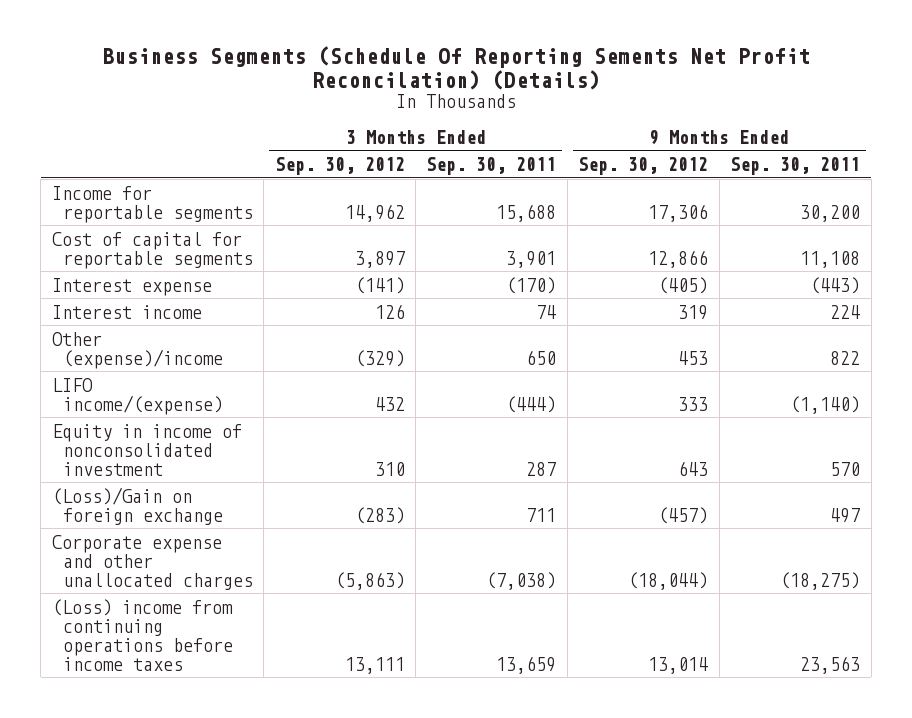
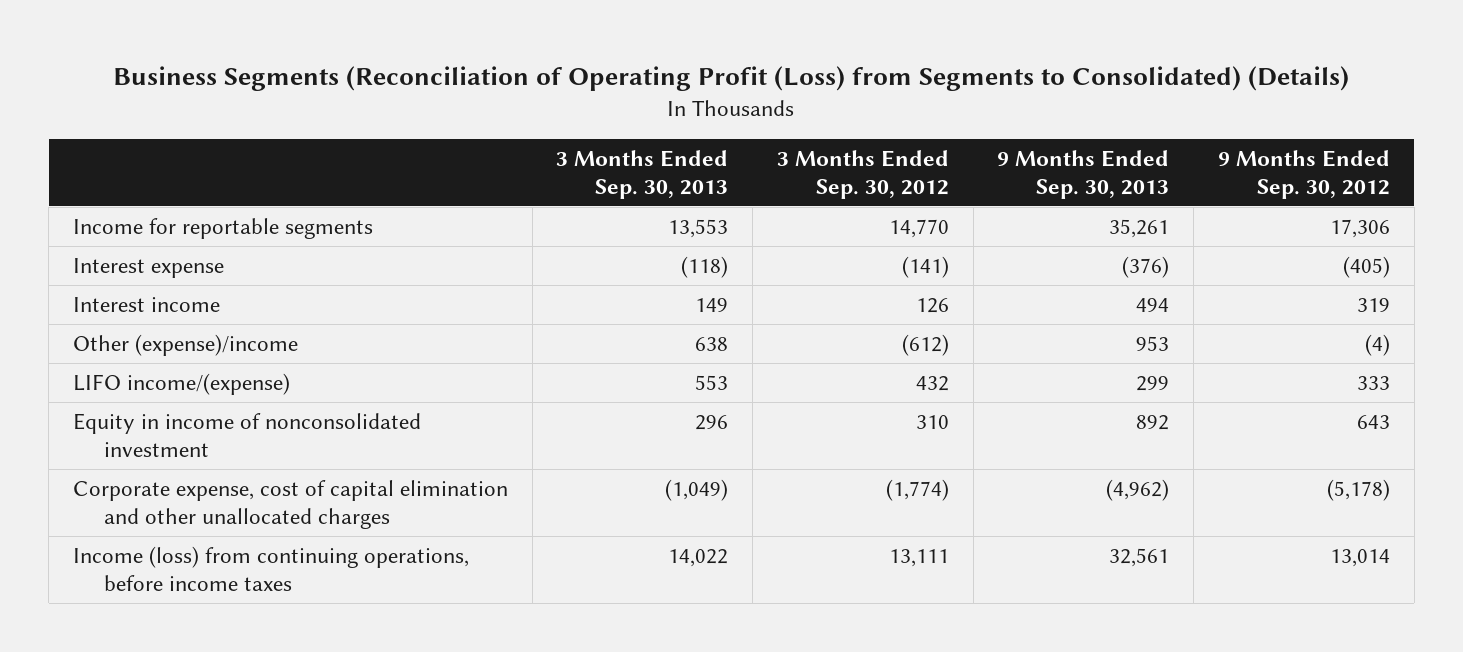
[102,46,811,90] Business Segments (Schedule Of Reporting Sements Net Profit Reconcilation) (Details) -> [113,65,1350,91] Business Segments (Reconciliation of Operating Profit (Loss) from Segments to Consolidated) (Details)
[426,157,557,176] Sep. 30, 2011 -> none
[730,157,861,176] Sep. 30, 2011 -> none
none -> [556,149,729,199] 3 Months Ended Sep. 30, 2013
none -> [997,149,1170,199] 9 Months Ended Sep. 30, 2013
[51,231,253,269] Cost of capital for reportable segments -> none
[344,203,405,222] 14,962 -> [888,218,949,238] 14,770
[354,349,405,367] (329) -> [901,333,949,356] (612)
[678,350,709,365] 453 -> [1364,333,1390,356] (4)
[51,486,223,525] (Loss)/Gain on foreign exchange -> none
[51,534,253,590] Corporate expense and other unallocated charges -> [72,479,508,530] Corporate expense, cost of capital elimination and other unallocated charges
[334,571,405,590] (5,863) -> [885,478,949,501] (1,774)
[628,571,709,590] (18,044) -> [1326,478,1390,501] (5,178)
[51,598,233,671] (Loss) income from continuing operations before income taxes -> [72,545,469,592] Income (loss) from continuing operations, before income taxes

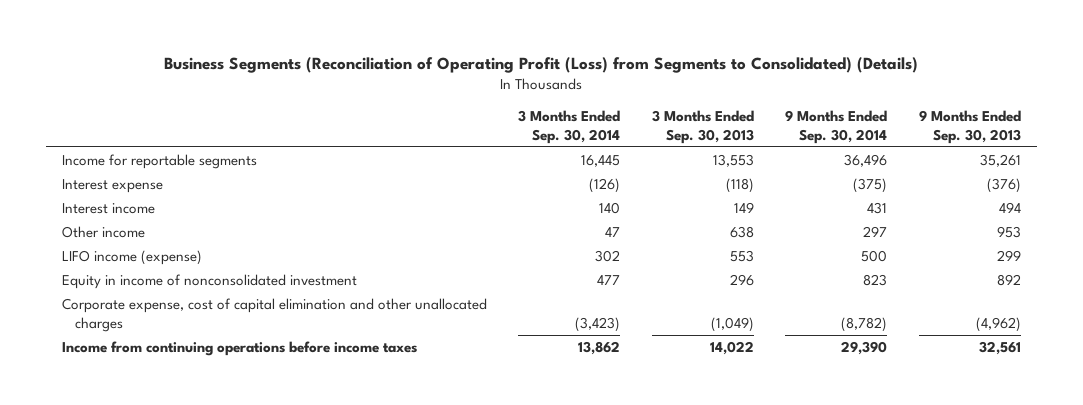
[776,149,949,199] 3 Months Ended Sep. 30, 2012 -> none
[1217,149,1390,199] 9 Months Ended Sep. 30, 2012 -> none
none -> [518,109,621,144] 3 Months Ended Sep. 30, 2014
none -> [785,109,888,144] 9 Months Ended Sep. 30, 2014
[72,333,298,356] Other (expense)/income -> [61,226,145,239] Other income
[72,372,290,395] LIFO income/(expense) -> [61,250,202,266] LIFO income (expense)
[72,545,469,592] Income (loss) from continuing operations, before income taxes -> [61,341,417,357] Income from continuing operations before income taxes

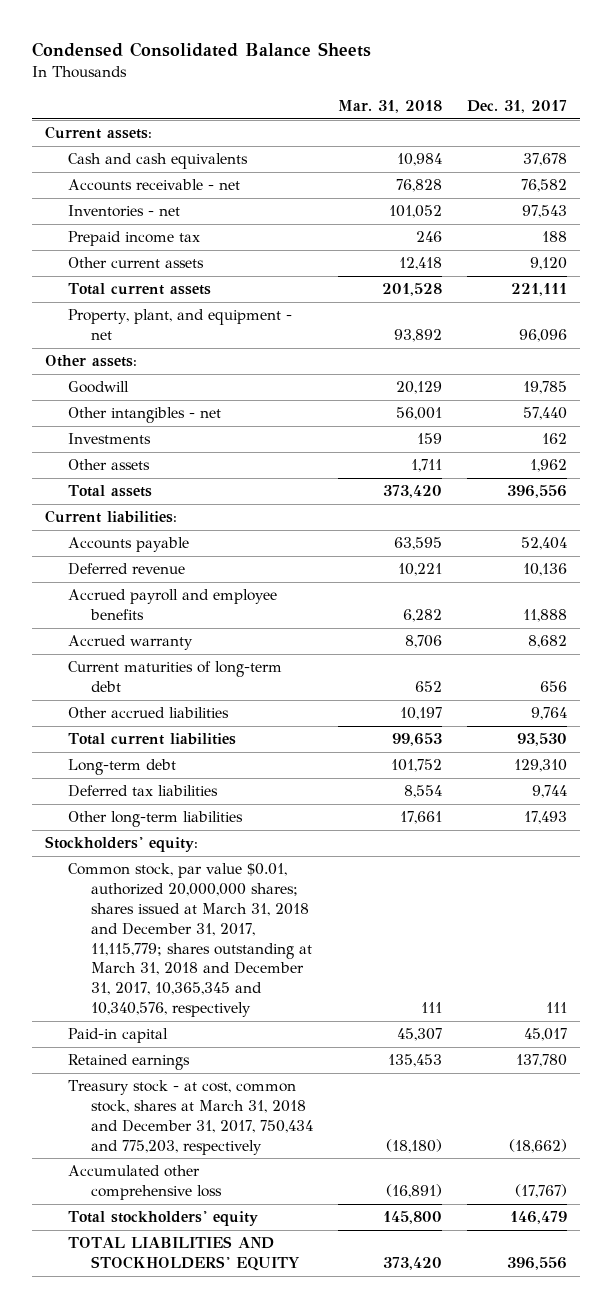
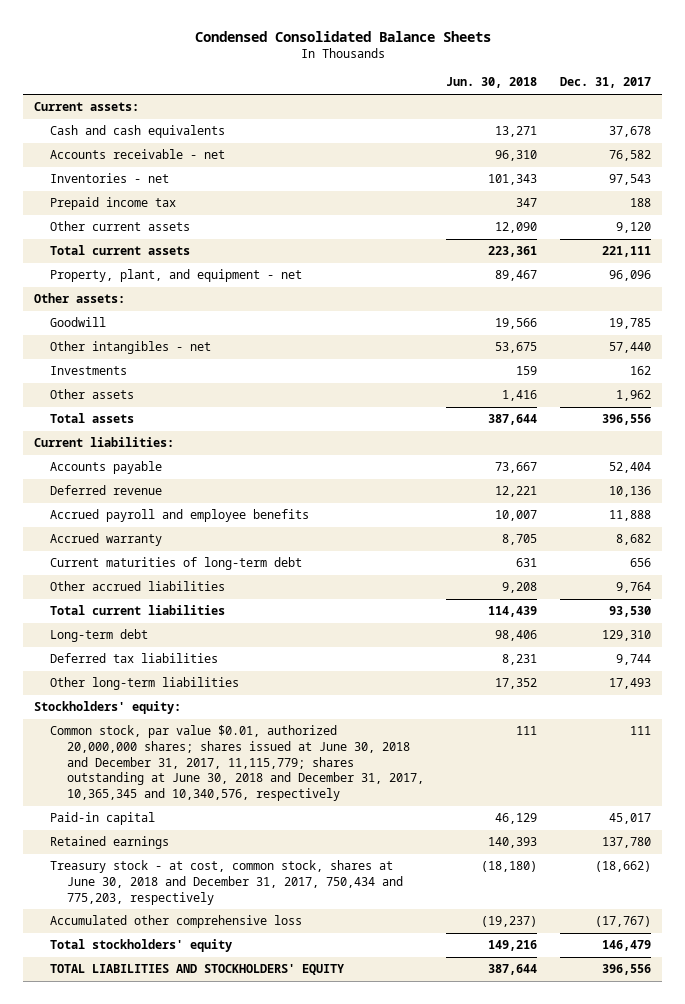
[337,100,442,114] Mar. 31, 2018 -> none
none -> [446,77,538,89] Jun. 30, 2018
[67,863,312,1018] Common stock, par value $0.01, authorized 20,000,000 shares; shares issued at March 31, 2018 and December 31, 2017, 11,115,779; shares outstanding at March 31, 2018 and December 31, 2017, 10,365,345 and 10,340,576, respectively -> [50,725,424,801] Common stock, par value $0.01, authorized 20,000,000 shares; shares issued at June 30, 2018 and December 31, 2017, 11,115,779; shares outstanding at June 30, 2018 and December 31, 2017, 10,365,345 and 10,340,576, respectively
[67,1080,313,1155] Treasury stock - at cost, common stock, shares at March 31, 2018 and December 31, 2017, 750,434 and 775,203, respectively -> [50,860,403,905] Treasury stock - at cost, common stock, shares at June 30, 2018 and December 31, 2017, 750,434 and 775,203, respectively

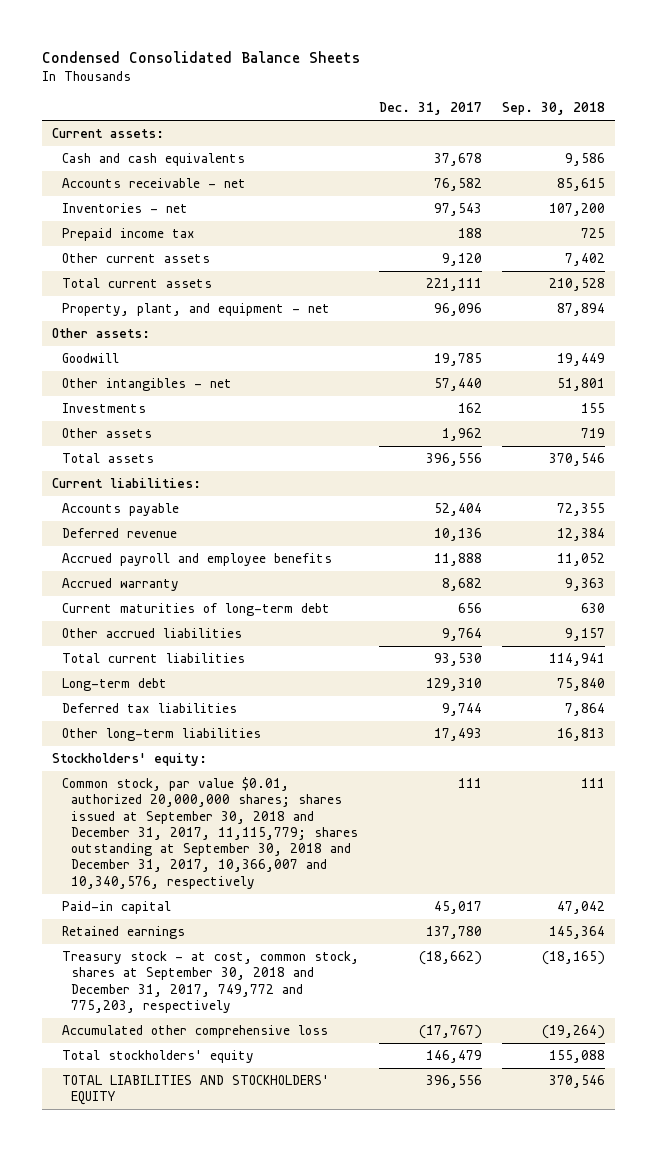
[446,77,538,89] Jun. 30, 2018 -> none
none -> [501,102,605,116] Sep. 30, 2018
[50,725,424,801] Common stock, par value $0.01, authorized 20,000,000 shares; shares issued at June 30, 2018 and December 31, 2017, 11,115,779; shares outstanding at June 30, 2018 and December 31, 2017, 10,365,345 and 10,340,576, respectively -> [61,777,359,889] Common stock, par value $0.01, authorized 20,000,000 shares; shares issued at September 30, 2018 and December 31, 2017, 11,115,779; shares outstanding at September 30, 2018 and December 31, 2017, 10,366,007 and 10,340,576, respectively
[50,860,403,905] Treasury stock - at cost, common stock, shares at June 30, 2018 and December 31, 2017, 750,434 and 775,203, respectively -> [61,951,359,1013] Treasury stock - at cost, common stock, shares at September 30, 2018 and December 31, 2017, 749,772 and 775,203, respectively

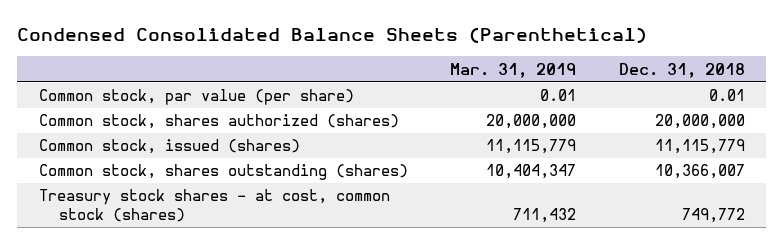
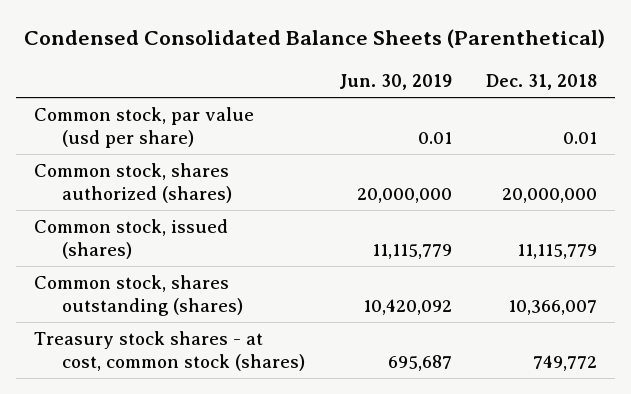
[450,62,577,78] Mar. 31, 2019 -> none
none -> [338,74,452,91] Jun. 30, 2019
[38,89,354,106] Common stock, par value (per share) -> [33,107,254,148] Common stock, par value (usd per share)

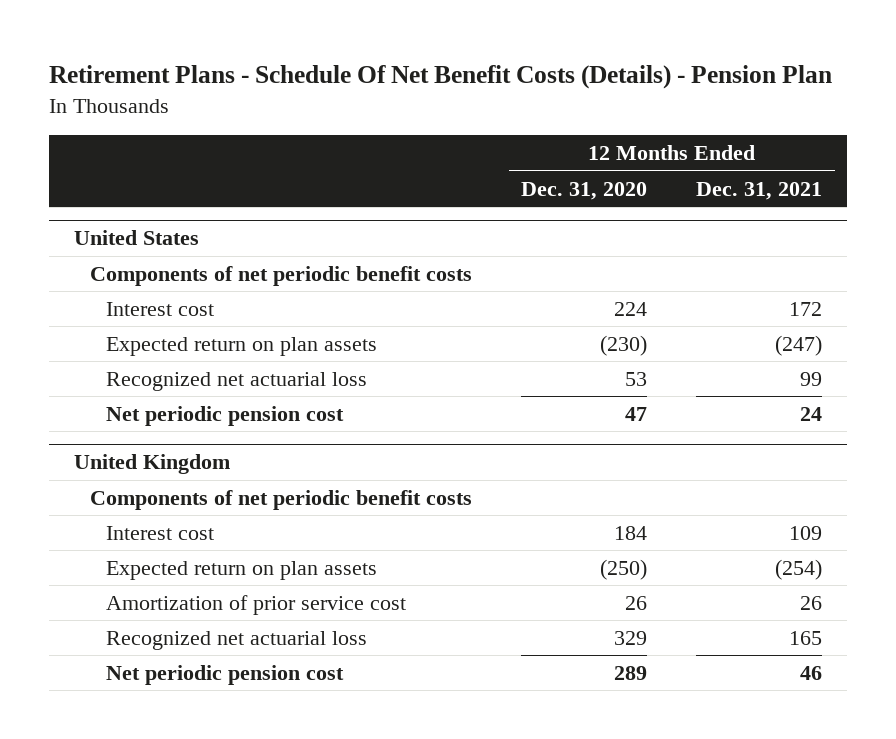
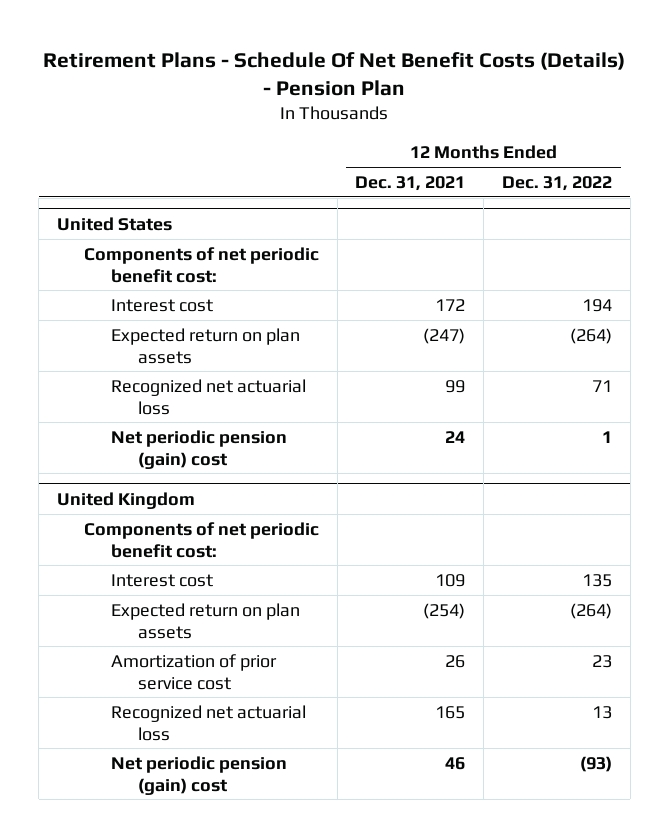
[521,181,648,200] Dec. 31, 2020 -> none
none -> [501,175,612,191] Dec. 31, 2022
[90,265,473,286] Components of net periodic benefit costs -> [83,246,319,283] Components of net periodic benefit cost:
[106,405,345,426] Net periodic pension cost -> [110,429,287,469] Net periodic pension (gain) cost
[90,489,473,510] Components of net periodic benefit costs -> [83,521,319,558] Components of net periodic benefit cost:
[106,664,345,685] Net periodic pension cost -> [110,755,287,795] Net periodic pension (gain) cost

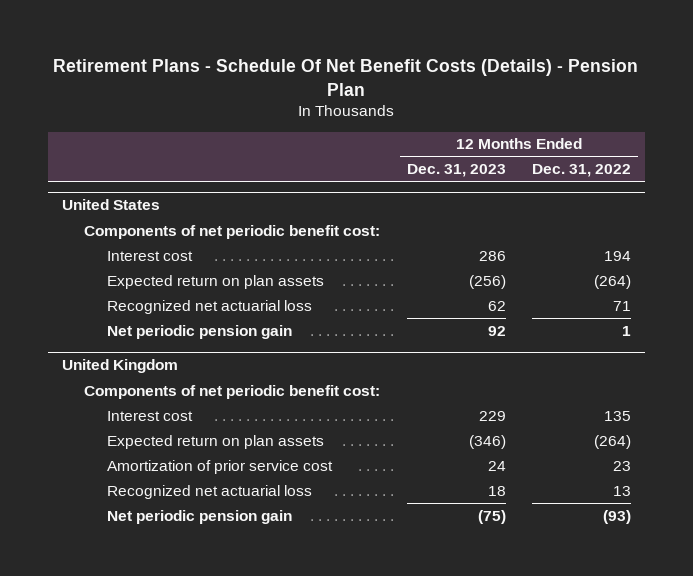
[355,175,466,191] Dec. 31, 2021 -> none
none -> [406,164,506,178] Dec. 31, 2023
[110,429,287,469] Net periodic pension (gain) cost -> [106,324,292,339] Net periodic pension gain
[110,755,287,795] Net periodic pension (gain) cost -> [106,509,292,524] Net periodic pension gain

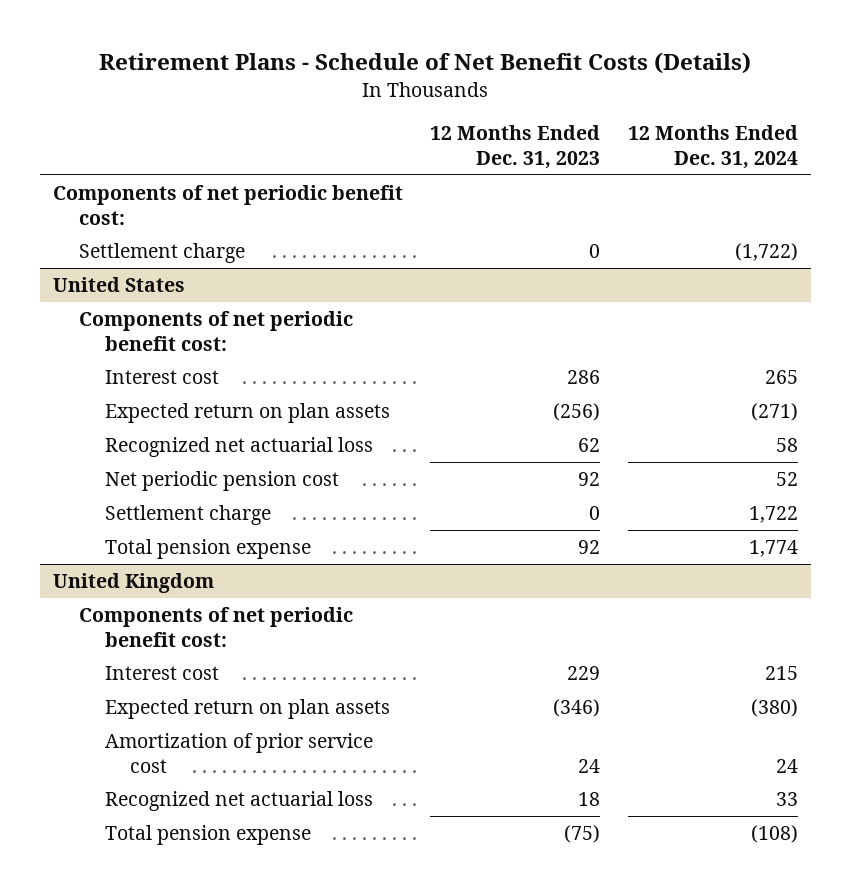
[53,58,639,96] Retirement Plans - Schedule Of Net Benefit Costs (Details) - Pension Plan -> [99,52,752,75] Retirement Plans - Schedule of Net Benefit Costs (Details)
[532,164,632,178] Dec. 31, 2022 -> none
none -> [627,125,798,170] 12 Months Ended Dec. 31, 2024
none -> [53,184,404,225] Components of net periodic benefit cost:
none -> [78,242,245,263] Settlement charge
none -> [104,470,339,491] Net periodic pension cost
none -> [104,504,271,525] Settlement charge
[106,324,292,339] Net periodic pension gain -> [104,538,311,559] Total pension expense
[106,509,292,524] Net periodic pension gain -> [104,824,311,845] Total pension expense

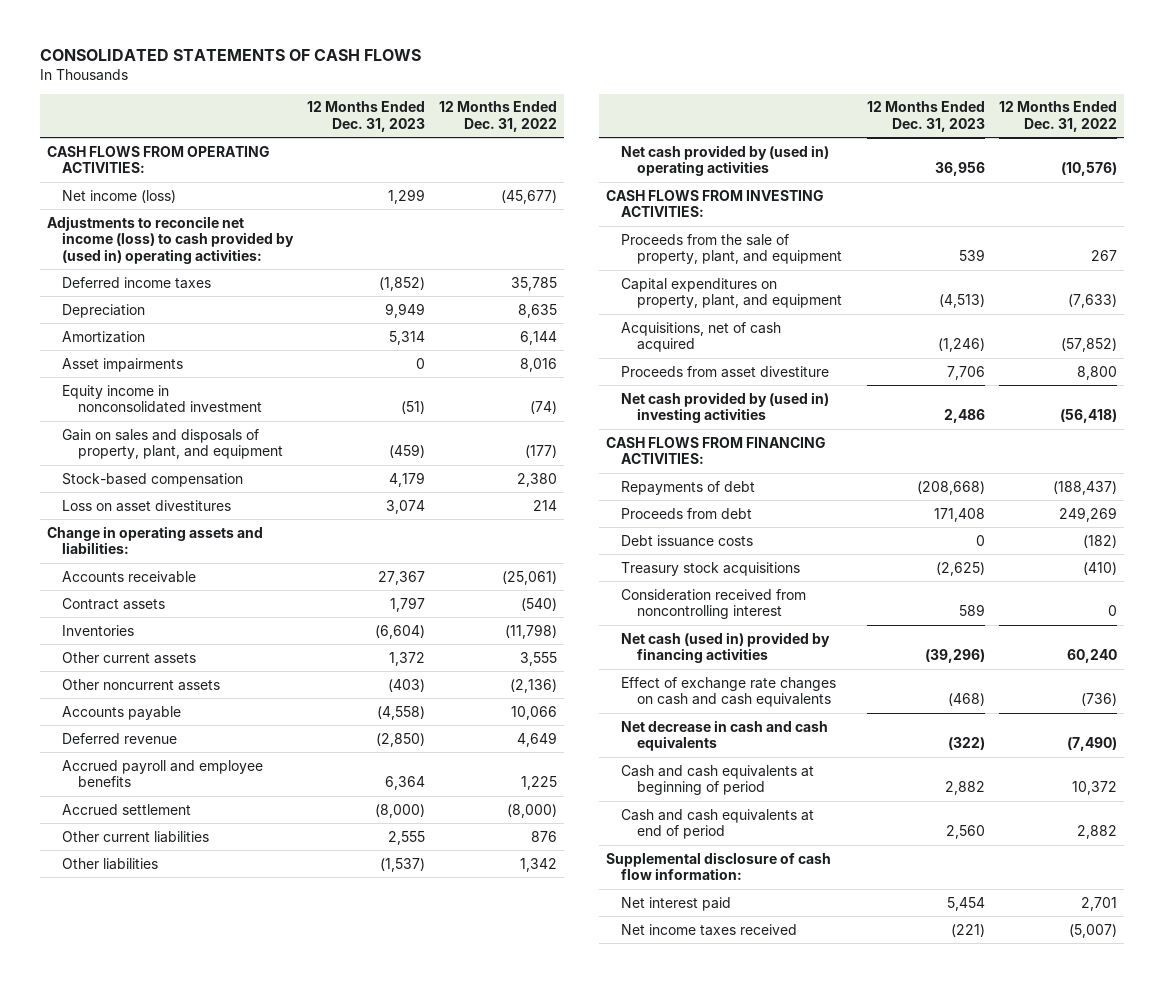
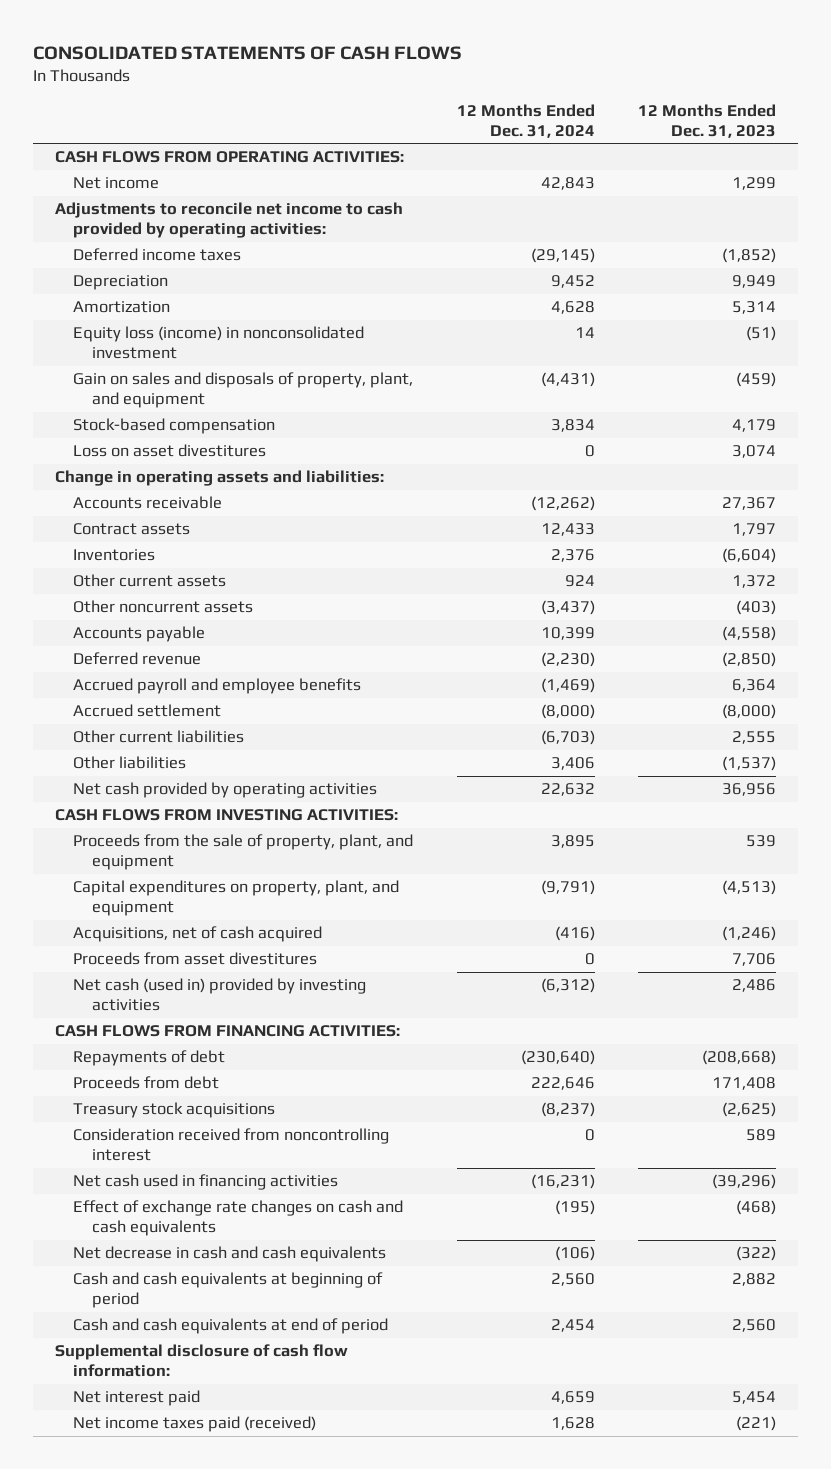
[439,101,558,132] 12 Months Ended Dec. 31, 2022 -> none
none -> [456,103,595,138] 12 Months Ended Dec. 31, 2024
[62,189,177,203] Net income (loss) -> [73,177,160,190] Net income
[46,215,295,264] Adjustments to reconcile net income (loss) to cash provided by (used in) operating activities: -> [54,202,403,239] Adjustments to reconcile net income to cash provided by operating activities:
[62,357,184,372] Asset impairments -> none
[62,384,262,414] Equity income in nonconsolidated investment -> [73,326,365,360] Equity loss (income) in nonconsolidated investment
[621,144,830,177] Net cash provided by (used in) operating activities -> [73,782,378,799] Net cash provided by operating activities
[621,365,830,378] Proceeds from asset divestiture -> [73,952,318,966] Proceeds from asset divestitures
[621,391,830,424] Net cash provided by (used in) investing activities -> [73,978,367,1012] Net cash (used in) provided by investing activities
[621,534,754,547] Debt issuance costs -> none
[621,631,831,664] Net cash (used in) provided by financing activities -> [73,1174,339,1191] Net cash used in financing activities
[621,923,798,936] Net income taxes received -> [73,1416,317,1433] Net income taxes paid (received)

